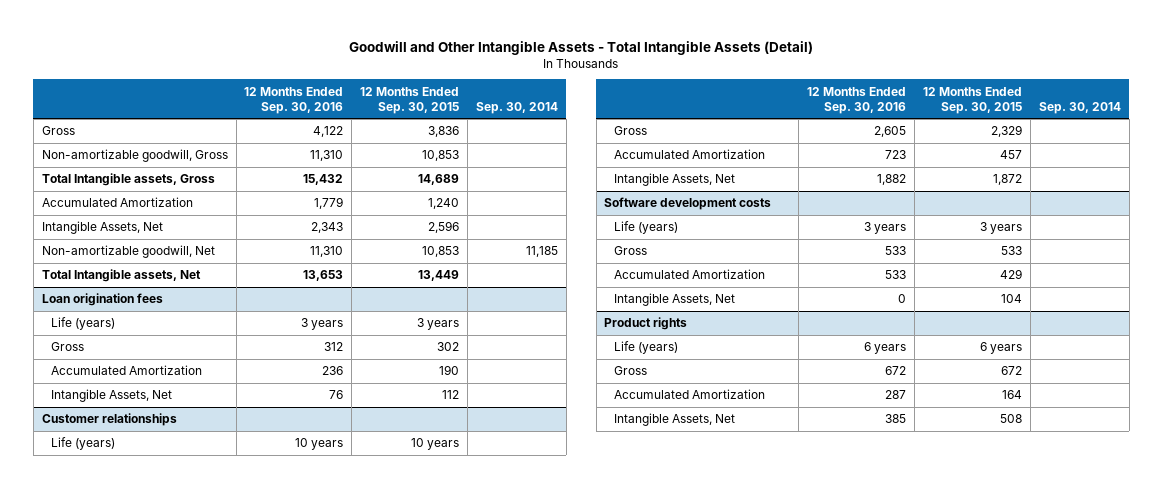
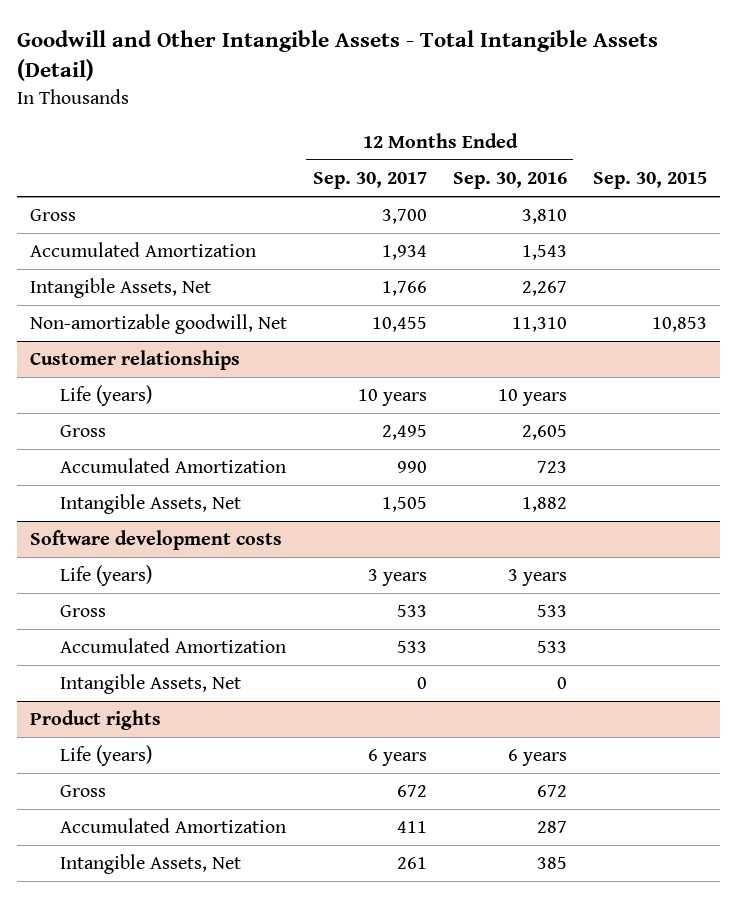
[360,86,460,114] 12 Months Ended Sep. 30, 2015 -> none
[475,101,558,114] Sep. 30, 2014 -> none
none -> [312,171,427,189] Sep. 30, 2017
none -> [593,171,708,189] Sep. 30, 2015
[41,149,228,163] Non-amortizable goodwill, Gross -> none
[41,173,215,187] Total Intangible assets, Gross -> none
[313,126,344,138] 4,122 -> [521,209,567,225] 3,810
[314,197,344,210] 1,779 -> [521,245,567,261] 1,543
[311,222,344,234] 2,343 -> [521,281,567,297] 2,267
[41,269,201,283] Total Intangible assets, Net -> none
[41,293,163,307] Loan origination fees -> none
[50,317,115,331] Life (years) -> none
[50,342,84,352] Gross -> none
[50,365,202,376] Accumulated Amortization -> none
[50,389,172,403] Intangible Assets, Net -> none

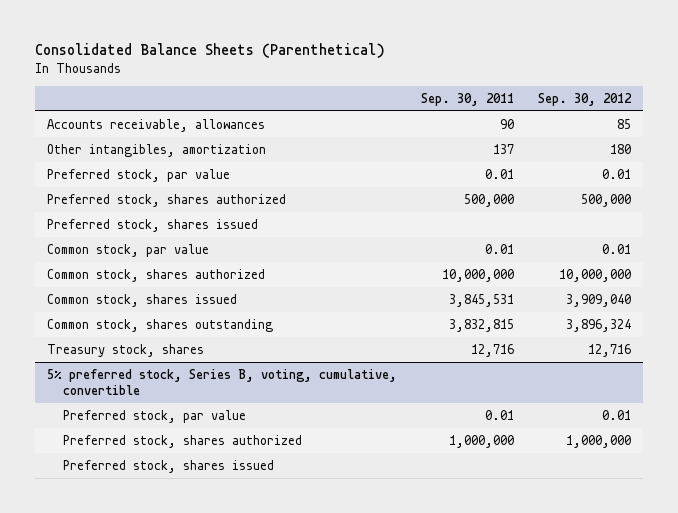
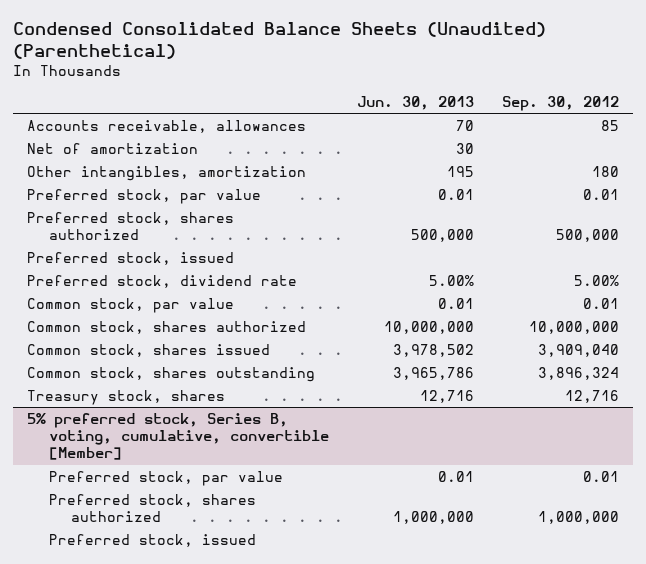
[34,43,385,59] Consolidated Balance Sheets (Parenthetical) -> [12,21,546,59] Condensed Consolidated Balance Sheets (Unaudited) (Parenthetical)
[420,92,514,106] Sep. 30, 2011 -> none
none -> [357,96,475,111] Jun. 30, 2013
none -> [26,142,198,154] Net of amortization
[46,219,258,233] Preferred stock, shares issued -> [26,251,234,265] Preferred stock, issued
none -> [26,274,297,288] Preferred stock, dividend rate
[46,369,397,395] 5% preferred stock, Series B, voting, cumulative, convertible -> [26,412,329,461] 5% preferred stock, Series B, voting, cumulative, convertible [Member]
[63,460,275,474] Preferred stock, shares issued -> [48,533,256,547] Preferred stock, issued

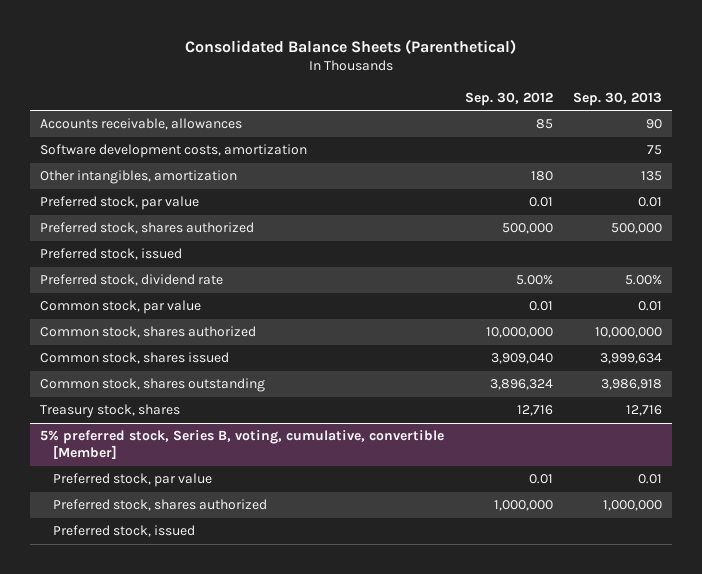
[12,21,546,59] Condensed Consolidated Balance Sheets (Unaudited) (Parenthetical) -> [185,38,517,54] Consolidated Balance Sheets (Parenthetical)
[357,96,475,111] Jun. 30, 2013 -> none
none -> [572,91,662,106] Sep. 30, 2013
[26,142,198,154] Net of amortization -> [40,144,308,159] Software development costs, amortization

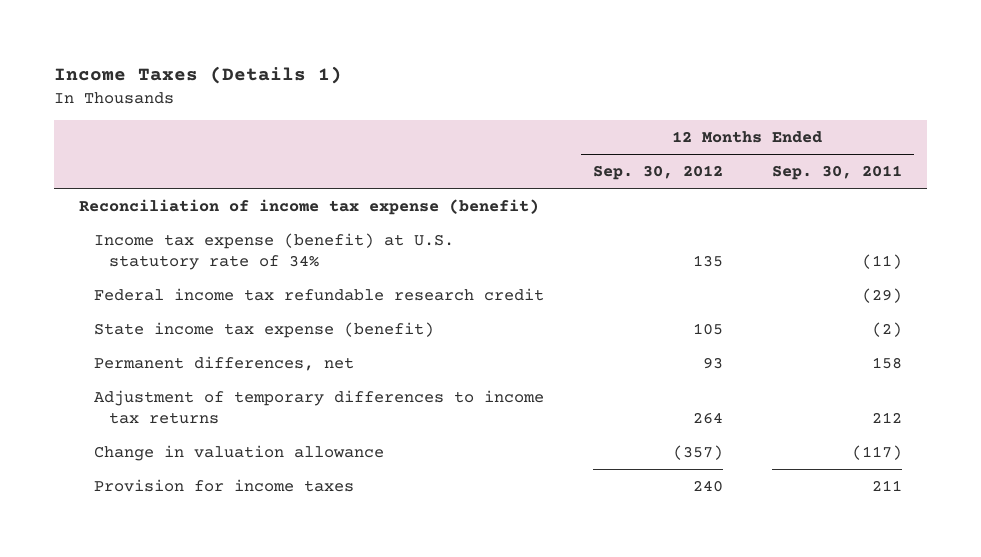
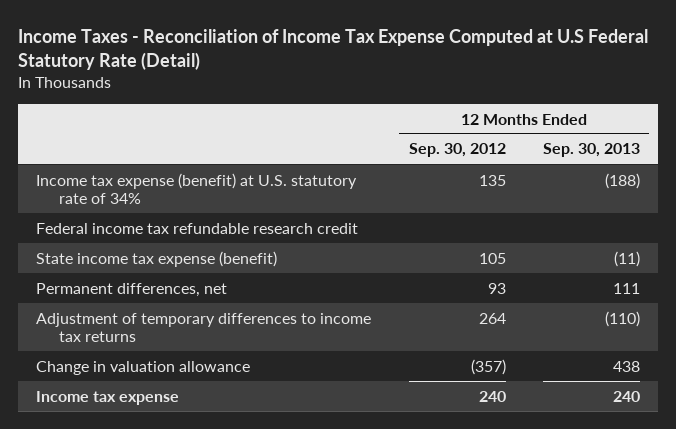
[53,66,342,85] Income Taxes (Details 1) -> [17,28,648,71] Income Taxes - Reconciliation of Income Tax Expense Computed at U.S Federal Statutory Rate (Detail)
[772,165,903,181] Sep. 30, 2011 -> none
none -> [542,143,640,158] Sep. 30, 2013
[78,198,539,215] Reconciliation of income tax expense (benefit) -> none
[93,478,354,492] Provision for income taxes -> [36,390,180,405] Income tax expense

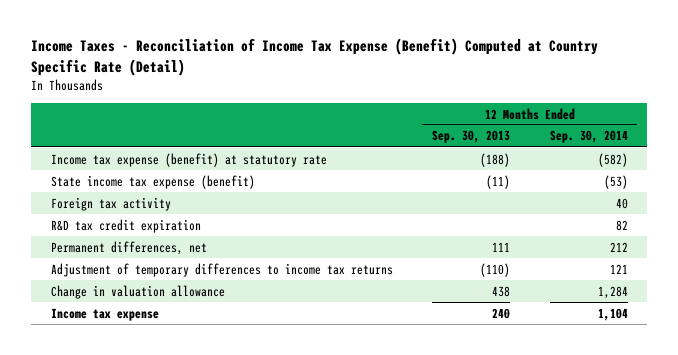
[17,28,648,71] Income Taxes - Reconciliation of Income Tax Expense Computed at U.S Federal Statutory Rate (Detail) -> [30,38,598,76] Income Taxes - Reconciliation of Income Tax Expense (Benefit) Computed at Country Specific Rate (Detail)
[408,143,506,158] Sep. 30, 2012 -> none
none -> [549,130,628,144] Sep. 30, 2014
[36,222,359,234] Federal income tax refundable research credit -> none
[36,172,358,205] Income tax expense (benefit) at U.S. statutory rate of 34% -> [50,152,327,167] Income tax expense (benefit) at statutory rate
none -> [50,196,171,211] Foreign tax activity
none -> [50,218,201,233] R&D tax credit expiration

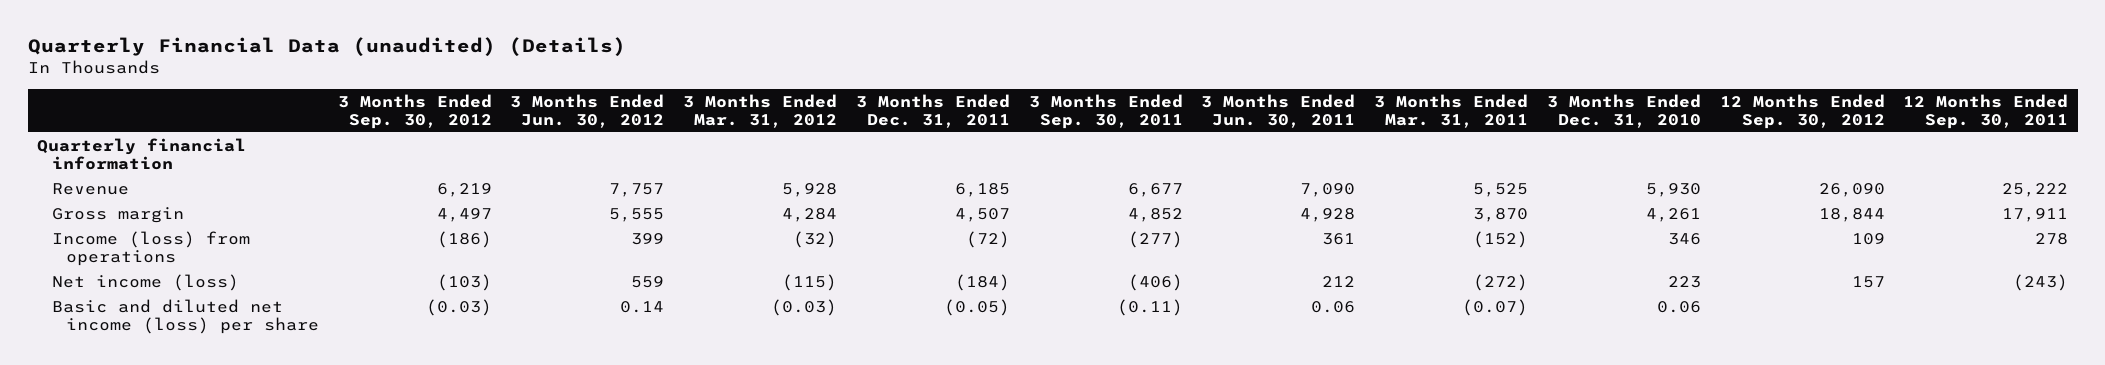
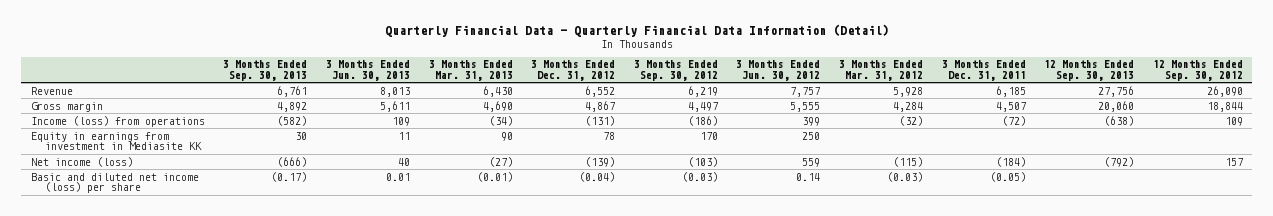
[27,37,626,57] Quarterly Financial Data (unaudited) (Details) -> [384,24,889,38] Quarterly Financial Data - Quarterly Financial Data Information (Detail)
[1028,93,1183,129] 3 Months Ended Sep. 30, 2011 -> none
[1201,93,1356,128] 3 Months Ended Jun. 30, 2011 -> none
[1374,93,1529,128] 3 Months Ended Mar. 31, 2011 -> none
[1546,93,1701,128] 3 Months Ended Dec. 31, 2010 -> none
[1903,93,2069,129] 12 Months Ended Sep. 30, 2011 -> none
none -> [223,60,308,81] 3 Months Ended Sep. 30, 2013
none -> [325,60,410,81] 3 Months Ended Jun. 30, 2013
none -> [428,60,513,81] 3 Months Ended Mar. 31, 2013
none -> [531,60,616,81] 3 Months Ended Dec. 31, 2012
none -> [1044,60,1135,81] 12 Months Ended Sep. 30, 2013
[37,137,247,170] Quarterly financial information -> none
none -> [30,131,203,151] Equity in earnings from investment in Mediasite KK

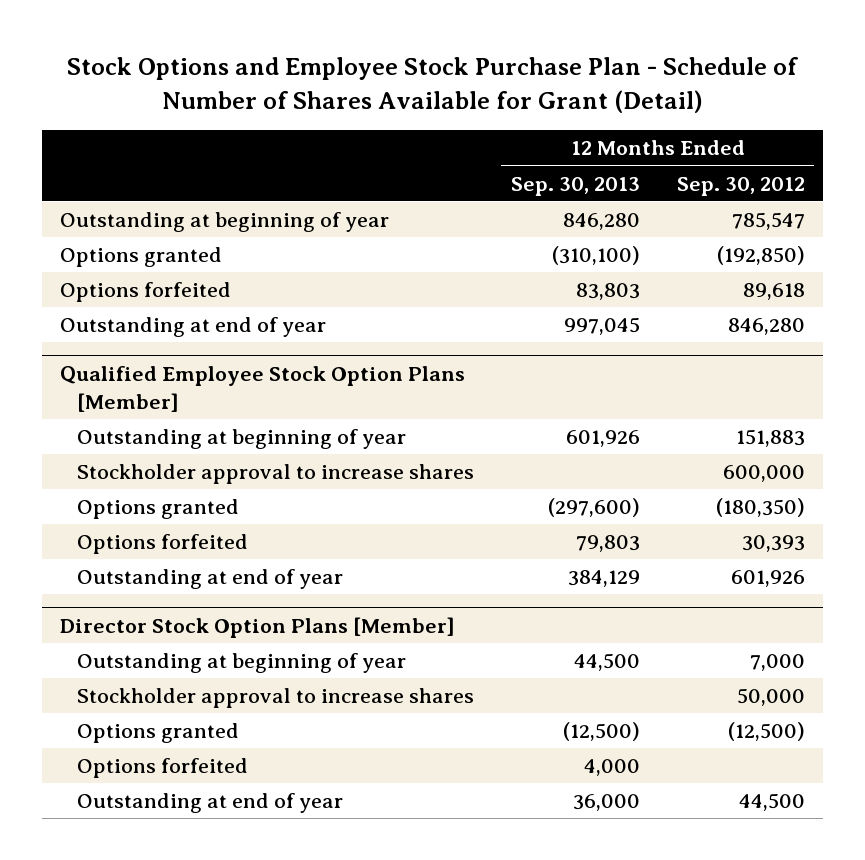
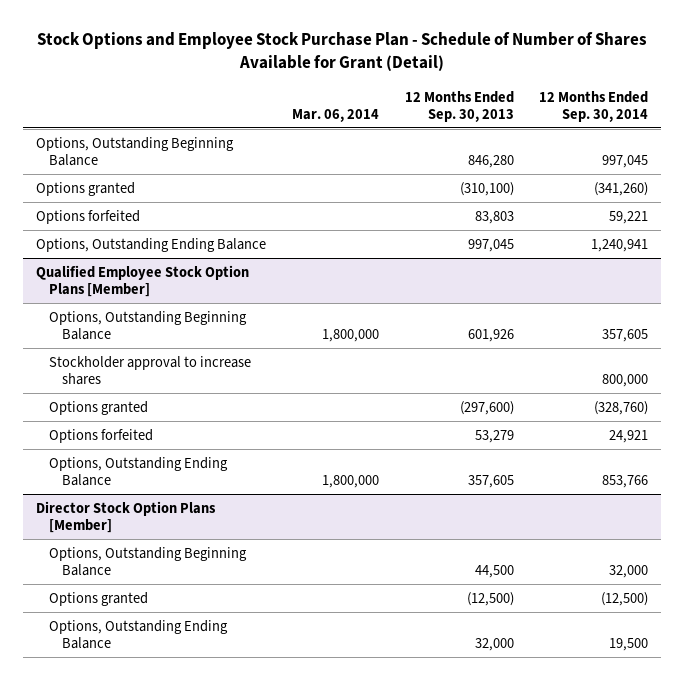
[676,176,805,196] Sep. 30, 2012 -> none
none -> [291,108,379,122] Mar. 06, 2014
none -> [539,90,649,122] 12 Months Ended Sep. 30, 2014
[60,212,390,233] Outstanding at beginning of year -> [35,136,234,166] Options, Outstanding Beginning Balance
[60,317,327,338] Outstanding at end of year -> [35,237,266,252] Options, Outstanding Ending Balance
[76,429,406,450] Outstanding at beginning of year -> [49,310,248,340] Options, Outstanding Beginning Balance
[76,569,343,590] Outstanding at end of year -> none
[575,535,640,553] 79,803 -> [474,429,514,443] 53,279
none -> [49,456,229,486] Options, Outstanding Ending Balance
[76,688,474,709] Stockholder approval to increase shares -> none
[76,653,406,674] Outstanding at beginning of year -> [49,546,248,576] Options, Outstanding Beginning Balance
[76,758,248,779] Options forfeited -> none
[76,793,343,814] Outstanding at end of year -> none
none -> [49,619,229,649] Options, Outstanding Ending Balance

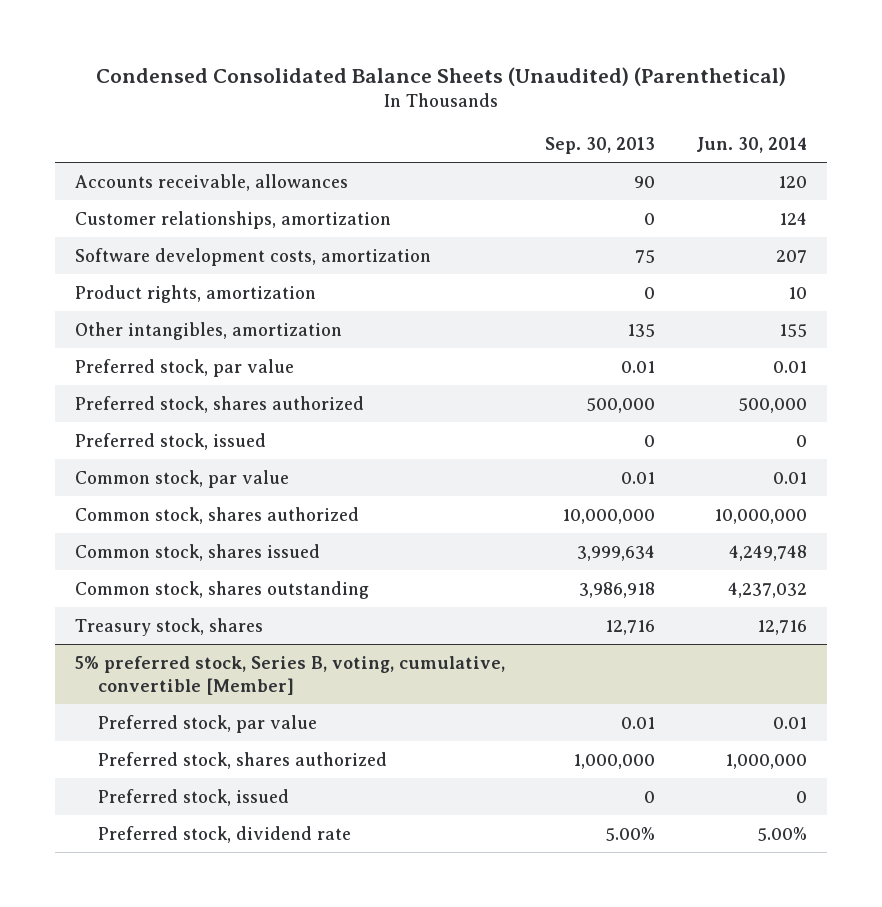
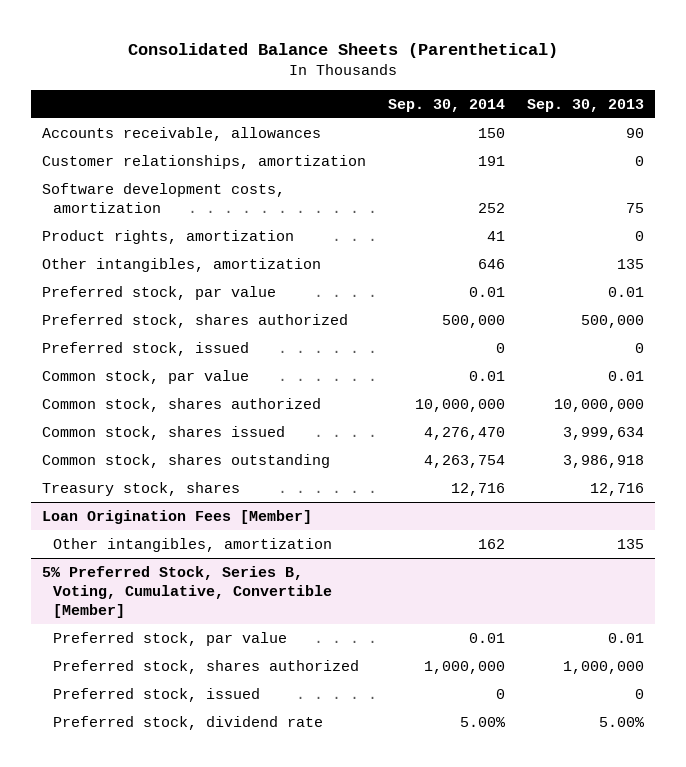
[95,66,786,86] Condensed Consolidated Balance Sheets (Unaudited) (Parenthetical) -> [127,42,558,58] Consolidated Balance Sheets (Parenthetical)
[695,137,807,154] Jun. 30, 2014 -> none
none -> [387,98,505,112] Sep. 30, 2014
none -> [42,509,313,524] Loan Origination Fees [Member]
none -> [53,537,333,552] Other intangibles, amortization
[74,655,505,695] 5% preferred stock, Series B, voting, cumulative, convertible [Member] -> [42,565,333,619] 5% Preferred Stock, Series B, Voting, Cumulative, Convertible [Member]

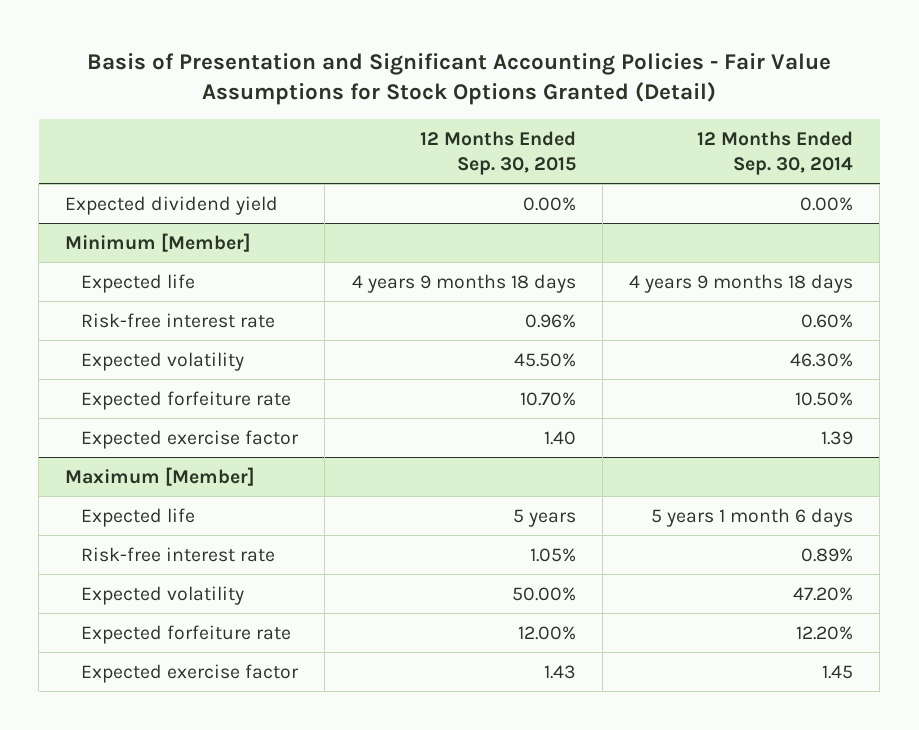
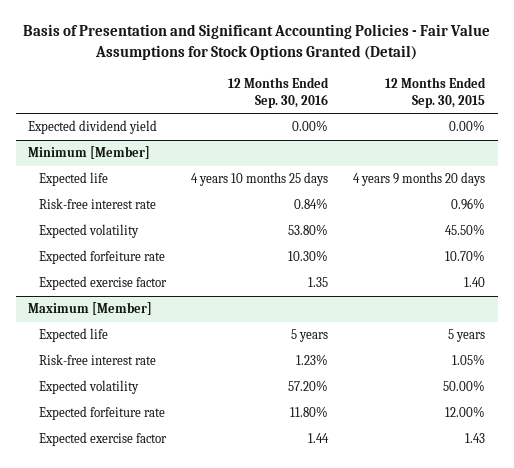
[697,130,854,175] 12 Months Ended Sep. 30, 2014 -> none
none -> [228,76,330,108] 12 Months Ended Sep. 30, 2016
[351,273,576,293] 4 years 9 months 18 days -> [353,172,486,187] 4 years 9 months 20 days

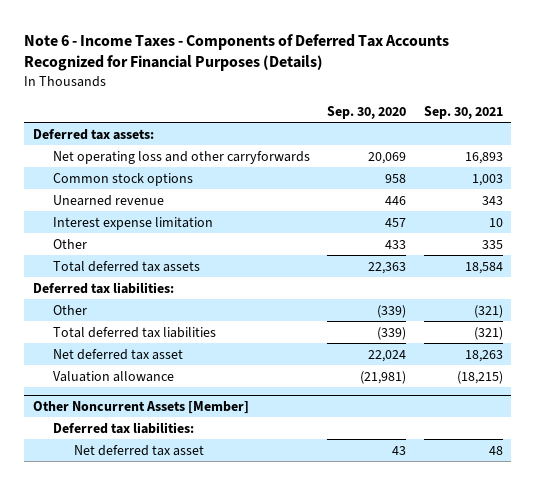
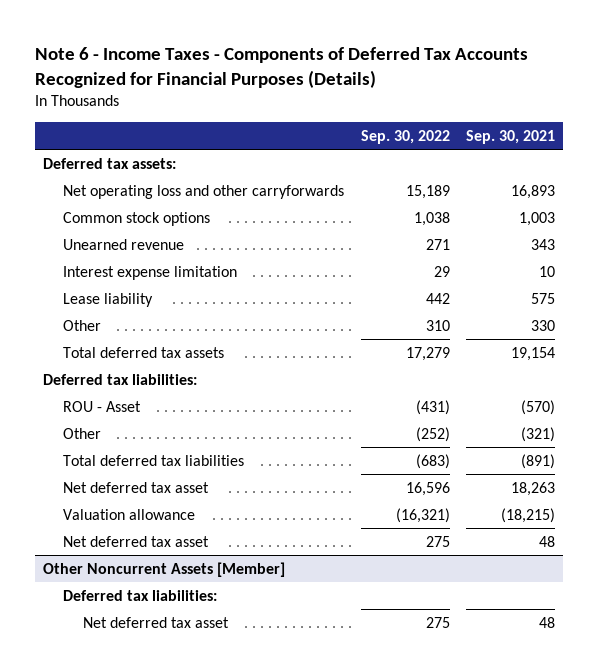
[327,105,407,119] Sep. 30, 2020 -> none
none -> [360,130,450,145] Sep. 30, 2022
none -> [63,292,154,307] Lease liability
[481,239,503,249] 335 -> [530,319,555,331] 330
[464,261,503,274] 18,584 -> [510,346,555,361] 19,154
none -> [63,400,142,412] ROU - Asset
[473,326,503,340] (321) -> [520,453,555,469] (891)
none -> [63,535,210,547] Net deferred tax asset

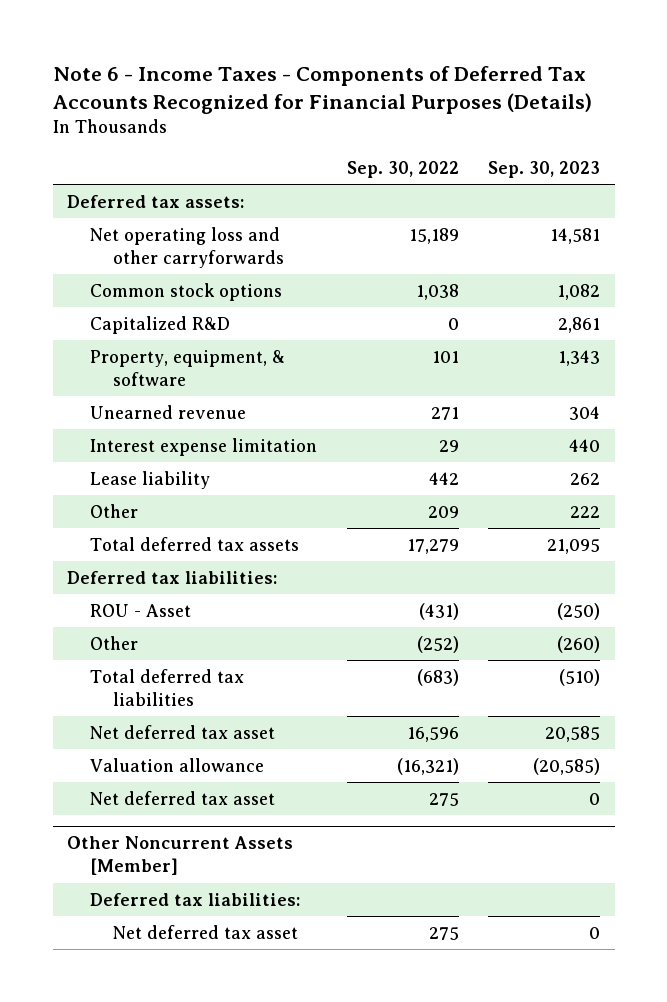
[465,130,555,145] Sep. 30, 2021 -> none
none -> [488,160,601,178] Sep. 30, 2023
none -> [90,315,231,334] Capitalized R&D
none -> [90,349,286,386] Property, equipment, & software
[425,319,450,331] 310 -> [427,505,459,518] 209

